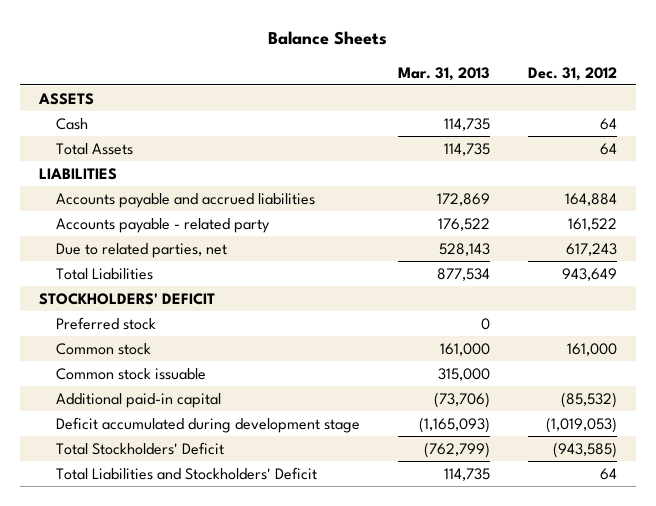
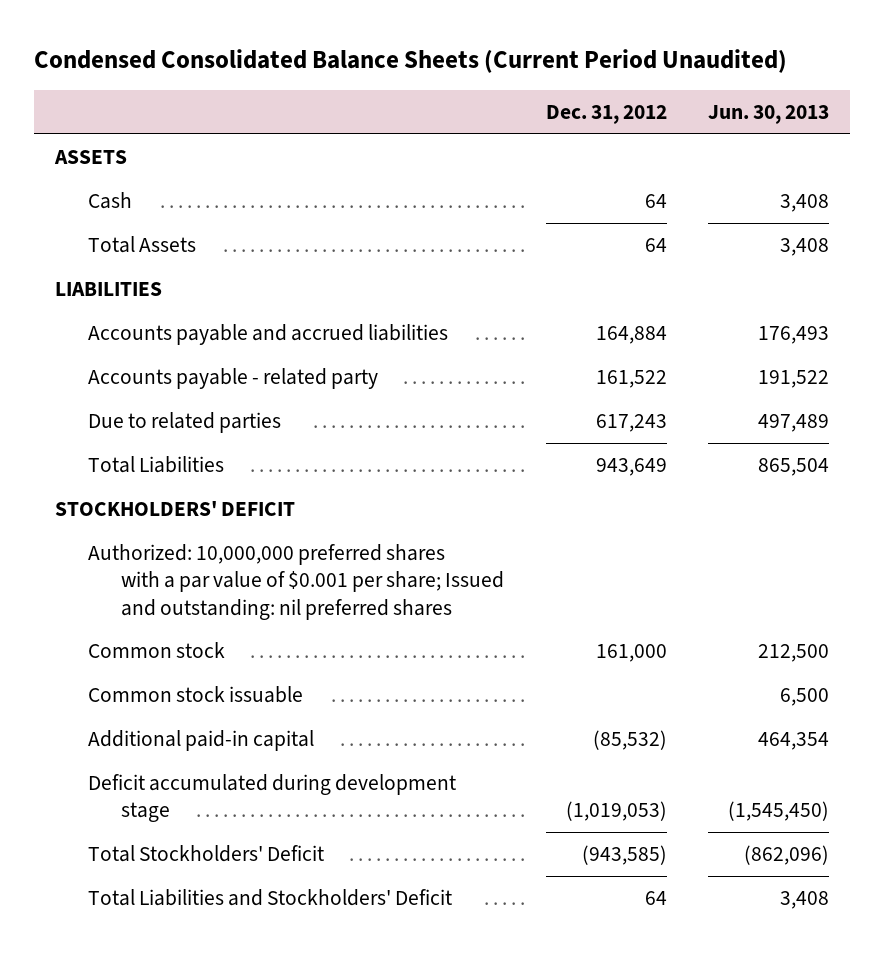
[267,31,387,46] Balance Sheets -> [34,49,788,74] Condensed Consolidated Balance Sheets (Current Period Unaudited)
[397,66,490,81] Mar. 31, 2013 -> none
none -> [707,104,829,124] Jun. 30, 2013
[55,242,227,258] Due to related parties, net -> [88,412,282,434] Due to related parties
[55,316,156,330] Preferred stock -> [88,544,505,620] Authorized: 10,000,000 preferred shares with a par value of $0.001 per share; Issued and outstanding: nil preferred shares

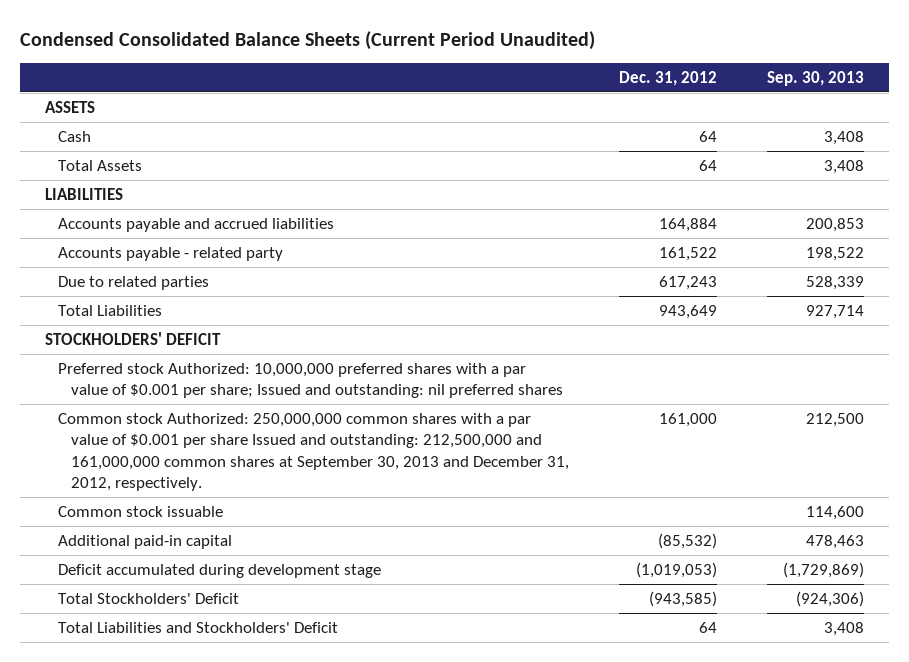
[707,104,829,124] Jun. 30, 2013 -> none
none -> [766,70,864,86] Sep. 30, 2013
[88,544,505,620] Authorized: 10,000,000 preferred shares with a par value of $0.001 per share; Issued and outstanding: nil preferred shares -> [57,362,563,399] Preferred stock Authorized: 10,000,000 preferred shares with a par value of $0.001 per share; Issued and outstanding: nil preferred shares
[88,642,226,659] Common stock -> [57,412,569,491] Common stock Authorized: 250,000,000 common shares with a par value of $0.001 per share Issued and outstanding: 212,500,000 and 161,000,000 common shares at September 30, 2013 and December 31, 2012, respectively.

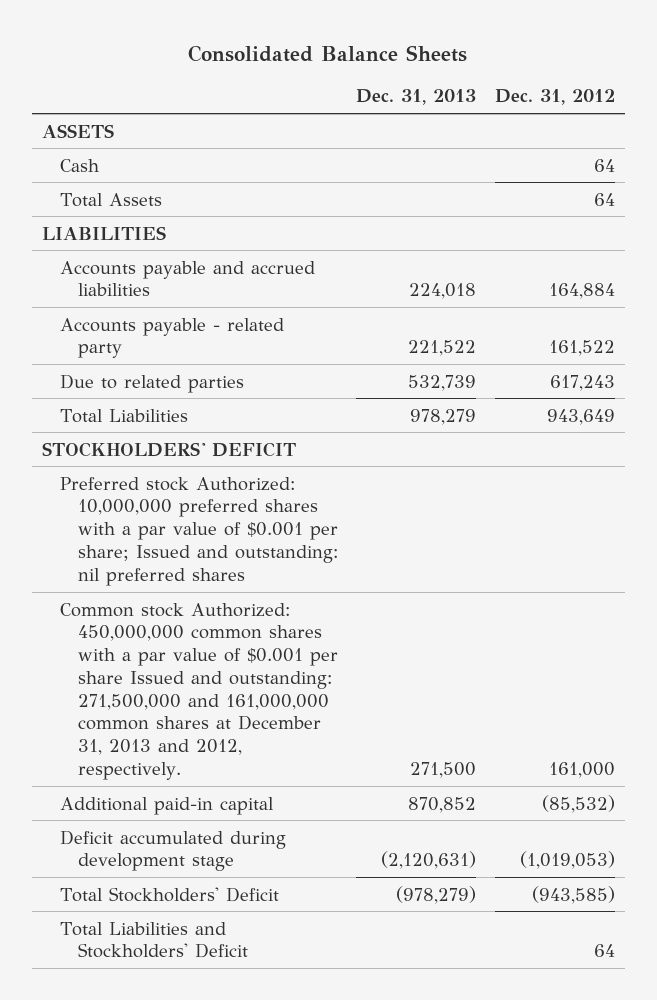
[19,31,595,51] Condensed Consolidated Balance Sheets (Current Period Unaudited) -> [188,44,468,62] Consolidated Balance Sheets
[766,70,864,86] Sep. 30, 2013 -> none
none -> [356,89,477,106] Dec. 31, 2013
[57,505,223,517] Common stock issuable -> none
[57,412,569,491] Common stock Authorized: 250,000,000 common shares with a par value of $0.001 per share Issued and outstanding: 212,500,000 and 161,000,000 common shares at September 30, 2013 and December 31, 2012, respectively. -> [59,602,338,781] Common stock Authorized: 450,000,000 common shares with a par value of $0.001 per share Issued and outstanding: 271,500,000 and 161,000,000 common shares at December 31, 2013 and 2012, respectively.

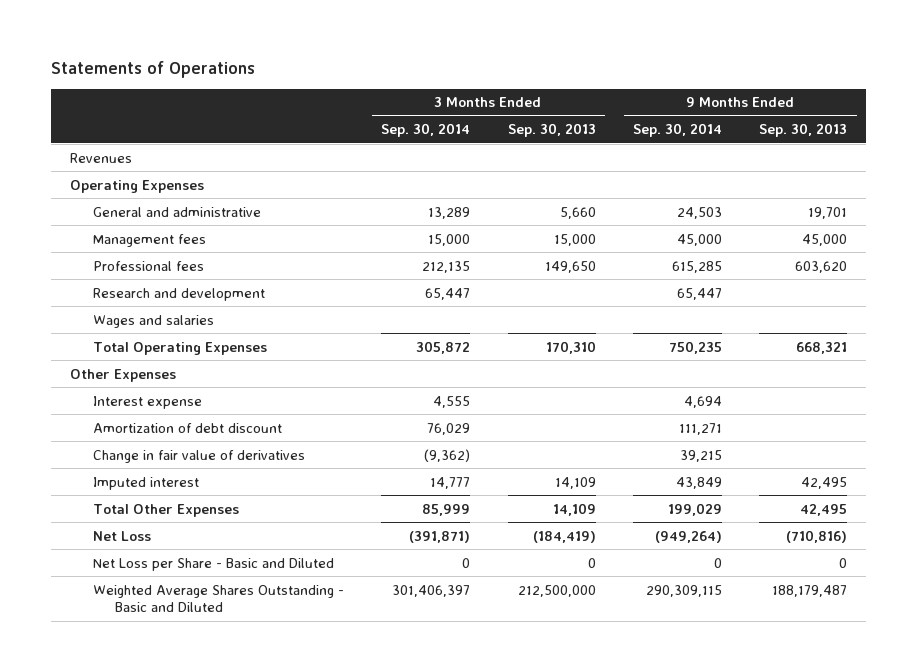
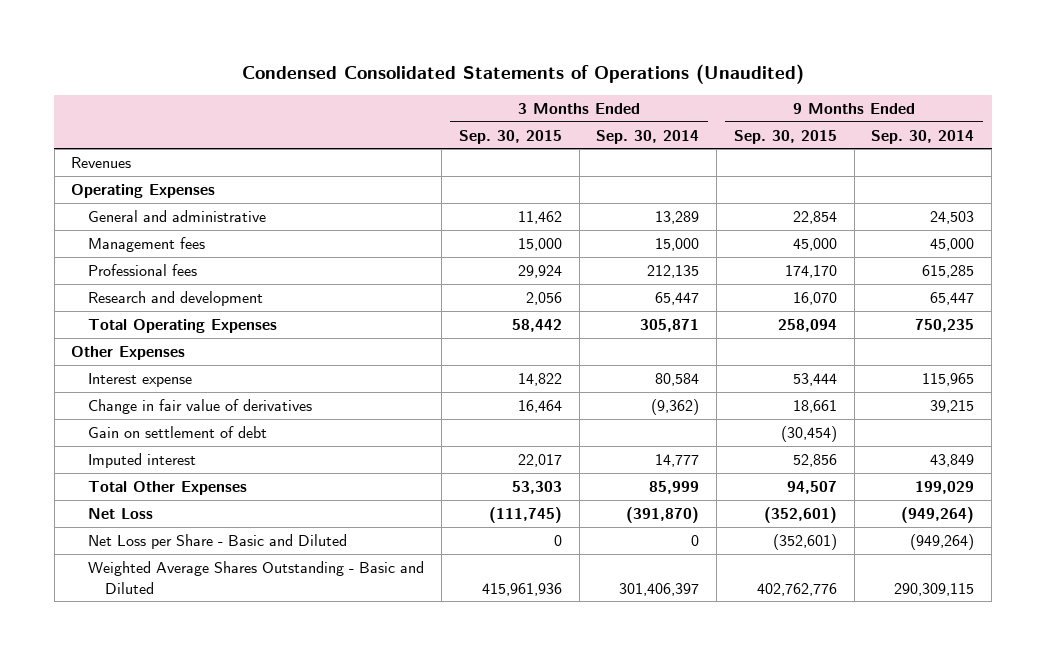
[51,60,256,78] Statements of Operations -> [241,63,804,84] Condensed Consolidated Statements of Operations (Unaudited)
[507,123,596,138] Sep. 30, 2013 -> none
[759,123,848,138] Sep. 30, 2013 -> none
none -> [458,129,562,144] Sep. 30, 2015
none -> [733,129,837,144] Sep. 30, 2015
[92,314,214,328] Wages and salaries -> none
[416,340,471,354] 305,872 -> [640,318,700,332] 305,871
[92,422,282,433] Amortization of debt discount -> none
[433,395,471,408] 4,555 -> [655,372,700,386] 80,584
[684,395,723,408] 4,694 -> [922,372,975,386] 115,965
none -> [88,425,268,438] Gain on settlement of debt
[409,530,471,543] (391,871) -> [626,506,700,523] (391,870)
[714,557,723,568] 0 -> [910,533,975,550] (949,264)

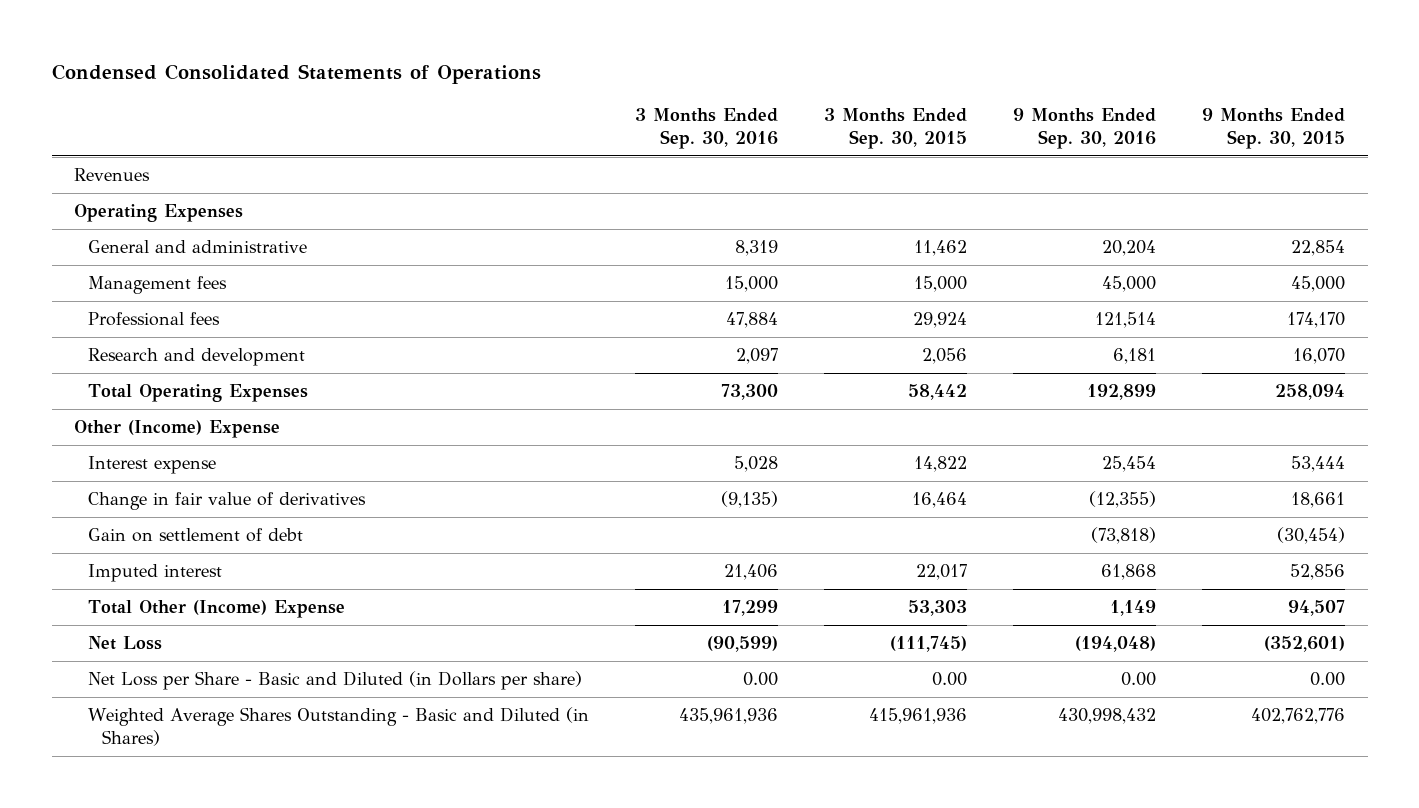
[241,63,804,84] Condensed Consolidated Statements of Operations (Unaudited) -> [51,64,541,85] Condensed Consolidated Statements of Operations
[596,129,700,144] Sep. 30, 2014 -> none
[871,129,975,144] Sep. 30, 2014 -> none
none -> [635,108,779,149] 3 Months Ended Sep. 30, 2016
none -> [1012,108,1156,149] 9 Months Ended Sep. 30, 2016
[71,345,186,360] Other Expenses -> none
none -> [74,420,281,439] Other (Income) Expense
[88,480,248,495] Total Other Expenses -> [88,600,346,619] Total Other (Income) Expense
[88,533,348,549] Net Loss per Share - Basic and Diluted -> [88,671,583,691] Net Loss per Share - Basic and Diluted (in Dollars per share)
[553,534,562,546] 0 -> [931,672,967,687] 0.00
[772,533,837,550] (352,601) -> [1309,672,1345,687] 0.00
[88,560,425,594] Weighted Average Shares Outstanding - Basic and Diluted -> [88,707,590,746] Weighted Average Shares Outstanding - Basic and Diluted (in Shares)

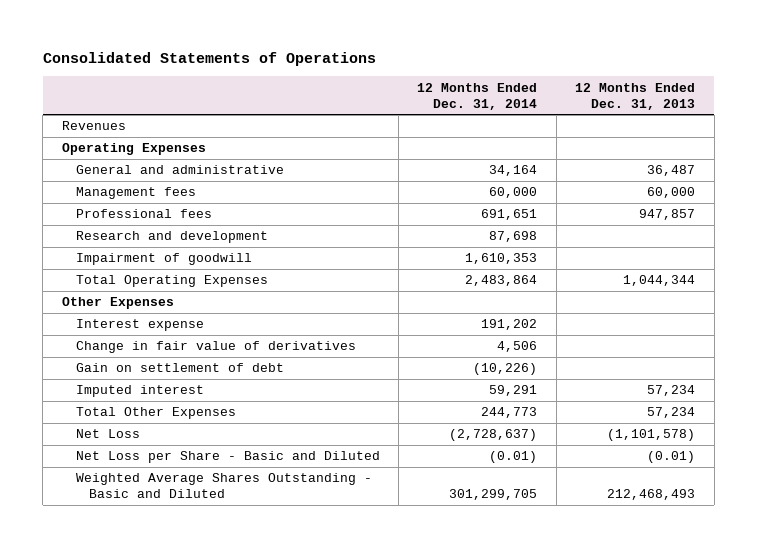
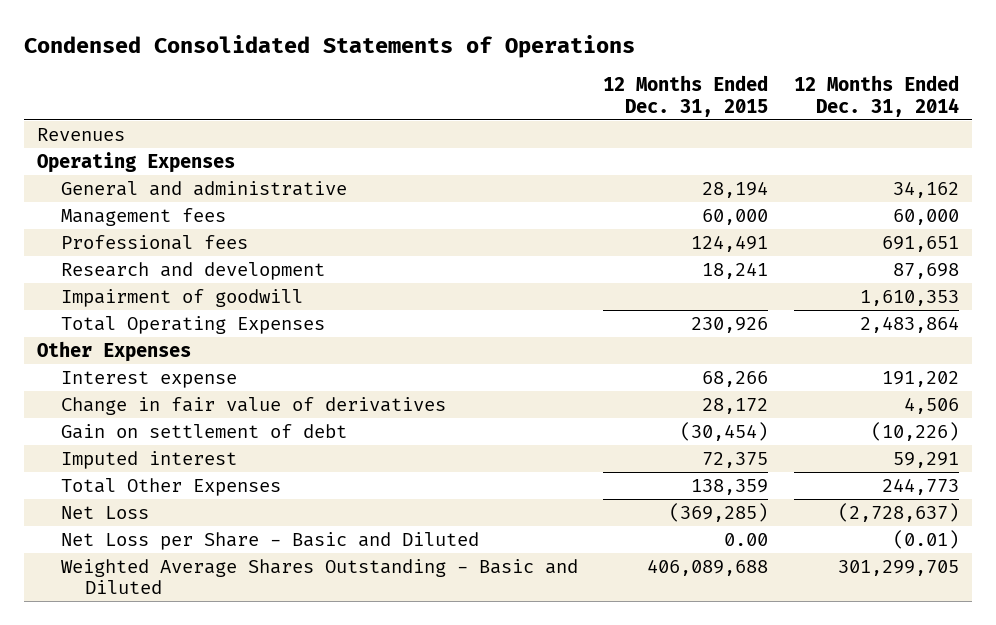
[42,52,376,67] Consolidated Statements of Operations -> [23,34,635,58] Condensed Consolidated Statements of Operations
[575,82,696,110] 12 Months Ended Dec. 31, 2013 -> none
none -> [603,75,769,117] 12 Months Ended Dec. 31, 2015
[489,165,538,177] 34,164 -> [893,180,960,198] 34,162

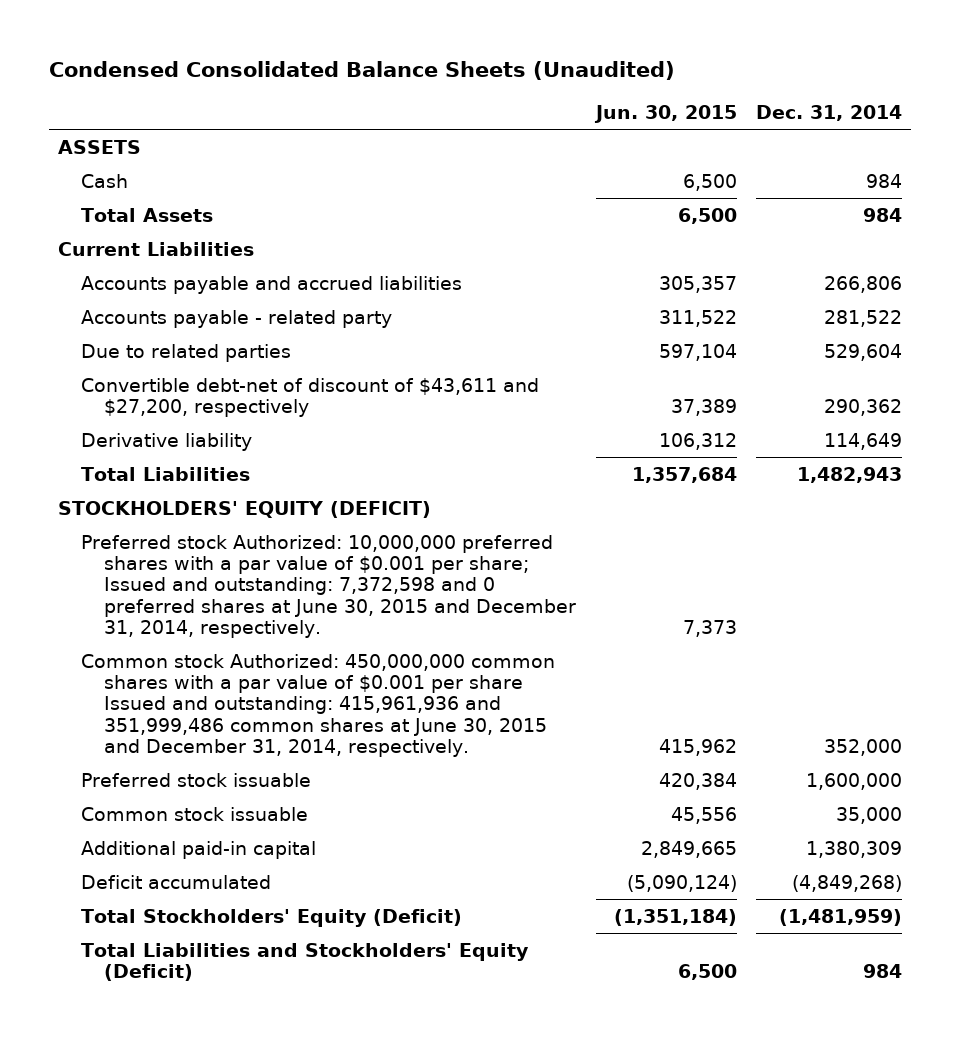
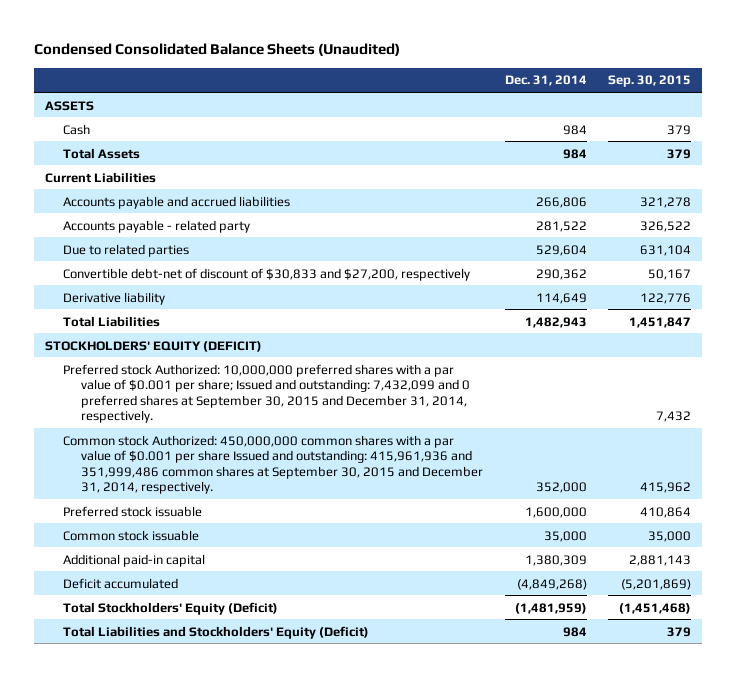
[593,105,737,124] Jun. 30, 2015 -> none
none -> [608,75,692,88] Sep. 30, 2015
[81,377,540,417] Convertible debt-net of discount of $43,611 and $27,200, respectively -> [62,267,470,281] Convertible debt-net of discount of $30,833 and $27,200, respectively
[81,534,577,639] Preferred stock Authorized: 10,000,000 preferred shares with a par value of $0.001 per share; Issued and outstanding: 7,372,598 and 0 preferred shares at June 30, 2015 and December 31, 2014, respectively. -> [62,363,471,424] Preferred stock Authorized: 10,000,000 preferred shares with a par value of $0.001 per share; Issued and outstanding: 7,432,099 and 0 preferred shares at September 30, 2015 and December 31, 2014, respectively.
[81,653,556,758] Common stock Authorized: 450,000,000 common shares with a par value of $0.001 per share Issued and outstanding: 415,961,936 and 351,999,486 common shares at June 30, 2015 and December 31, 2014, respectively. -> [62,434,484,495] Common stock Authorized: 450,000,000 common shares with a par value of $0.001 per share Issued and outstanding: 415,961,936 and 351,999,486 common shares at September 30, 2015 and December 31, 2014, respectively.

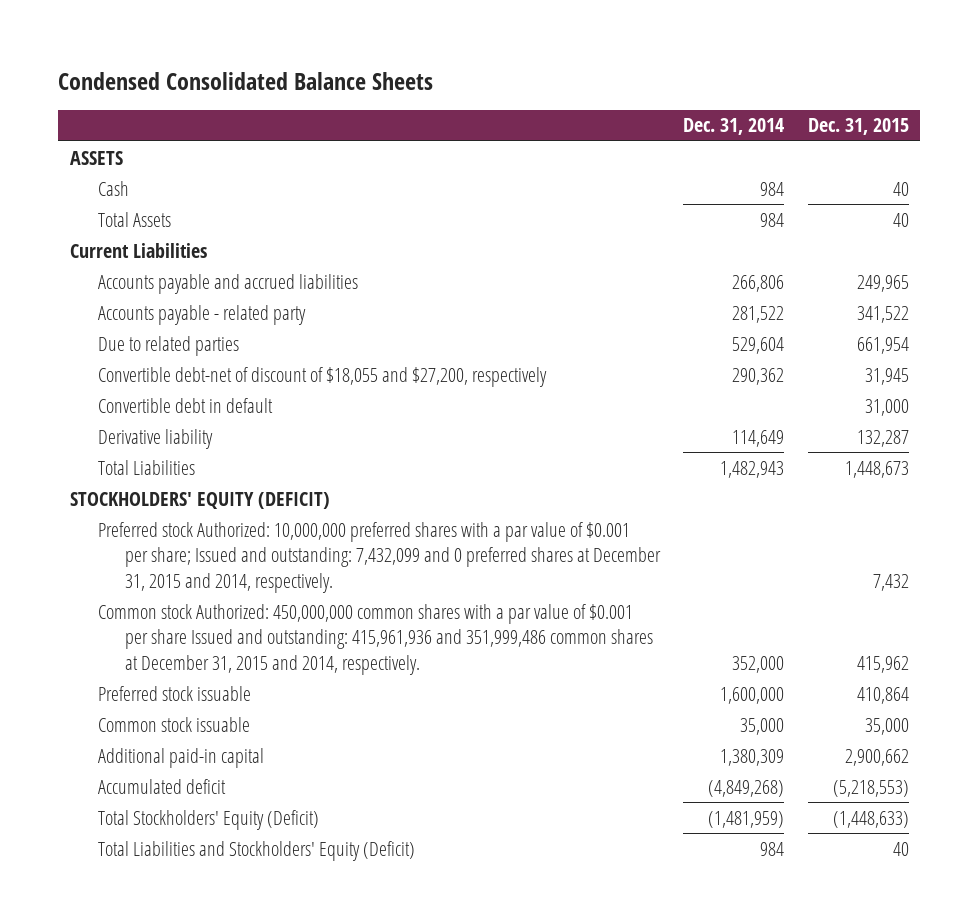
[33,43,400,57] Condensed Consolidated Balance Sheets (Unaudited) -> [58,71,434,90] Condensed Consolidated Balance Sheets
[608,75,692,88] Sep. 30, 2015 -> none
none -> [807,118,909,136] Dec. 31, 2015
[62,267,470,281] Convertible debt-net of discount of $30,833 and $27,200, respectively -> [97,366,547,387] Convertible debt-net of discount of $18,055 and $27,200, respectively
none -> [97,397,273,413] Convertible debt in default
[62,363,471,424] Preferred stock Authorized: 10,000,000 preferred shares with a par value of $0.001 per share; Issued and outstanding: 7,432,099 and 0 preferred shares at September 30, 2015 and December 31, 2014, respectively. -> [97,521,662,593] Preferred stock Authorized: 10,000,000 preferred shares with a par value of $0.001 per share; Issued and outstanding: 7,432,099 and 0 preferred shares at December 31, 2015 and 2014, respectively.
[62,434,484,495] Common stock Authorized: 450,000,000 common shares with a par value of $0.001 per share Issued and outstanding: 415,961,936 and 351,999,486 common shares at September 30, 2015 and December 31, 2014, respectively. -> [97,603,654,675] Common stock Authorized: 450,000,000 common shares with a par value of $0.001 per share Issued and outstanding: 415,961,936 and 351,999,486 common shares at December 31, 2015 and 2014, respectively.
[62,577,178,589] Deficit accumulated -> [97,778,226,794] Accumulated deficit

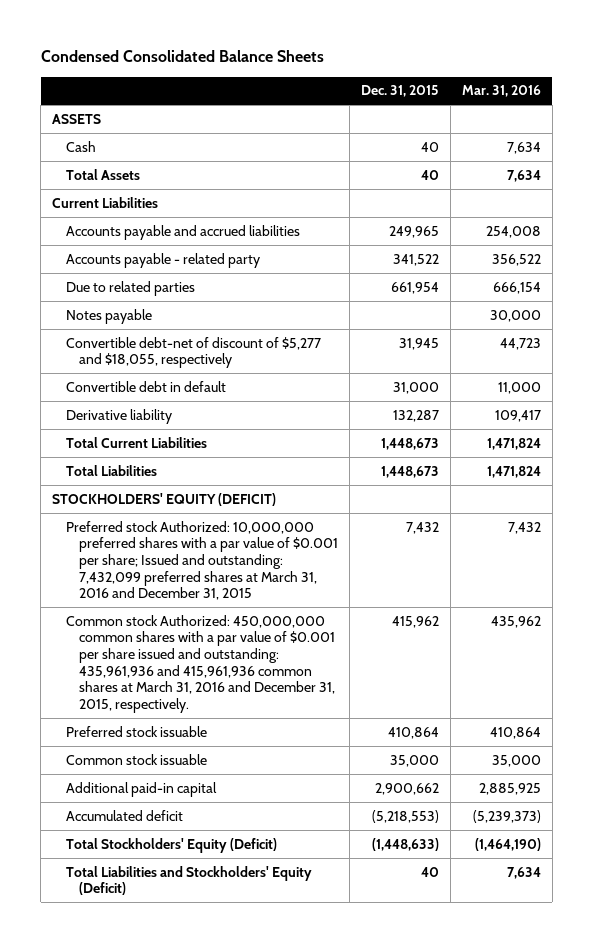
[683,118,785,136] Dec. 31, 2014 -> none
none -> [461,85,541,98] Mar. 31, 2016
none -> [65,308,152,324] Notes payable
[97,366,547,387] Convertible debt-net of discount of $18,055 and $27,200, respectively -> [65,336,321,369] Convertible debt-net of discount of $5,277 and $18,055, respectively
none -> [65,436,207,448] Total Current Liabilities
[97,521,662,593] Preferred stock Authorized: 10,000,000 preferred shares with a par value of $0.001 per share; Issued and outstanding: 7,432,099 and 0 preferred shares at December 31, 2015 and 2014, respectively. -> [65,520,339,601] Preferred stock Authorized: 10,000,000 preferred shares with a par value of $0.001 per share; Issued and outstanding: 7,432,099 preferred shares at March 31, 2016 and December 31, 2015
[97,603,654,675] Common stock Authorized: 450,000,000 common shares with a par value of $0.001 per share Issued and outstanding: 415,961,936 and 351,999,486 common shares at December 31, 2015 and 2014, respectively. -> [65,614,336,713] Common stock Authorized: 450,000,000 common shares with a par value of $0.001 per share issued and outstanding: 435,961,936 and 415,961,936 common shares at March 31, 2016 and December 31, 2015, respectively.

